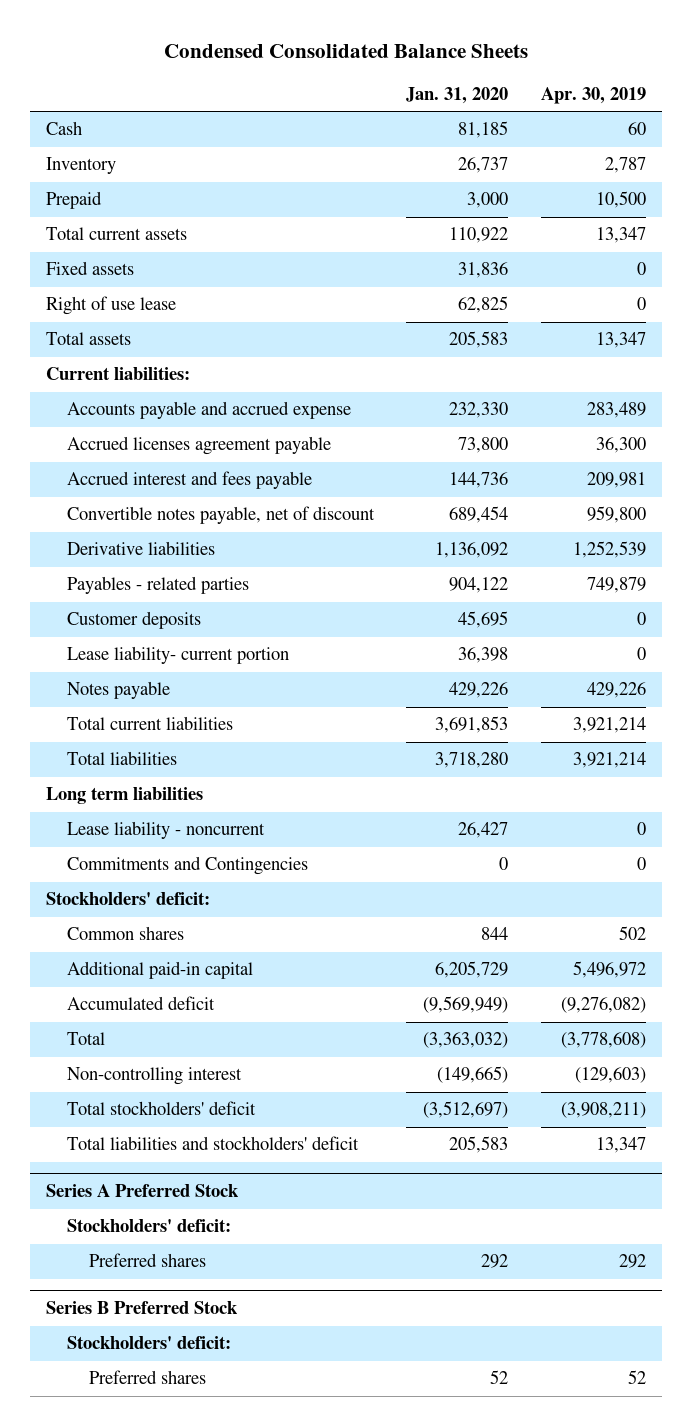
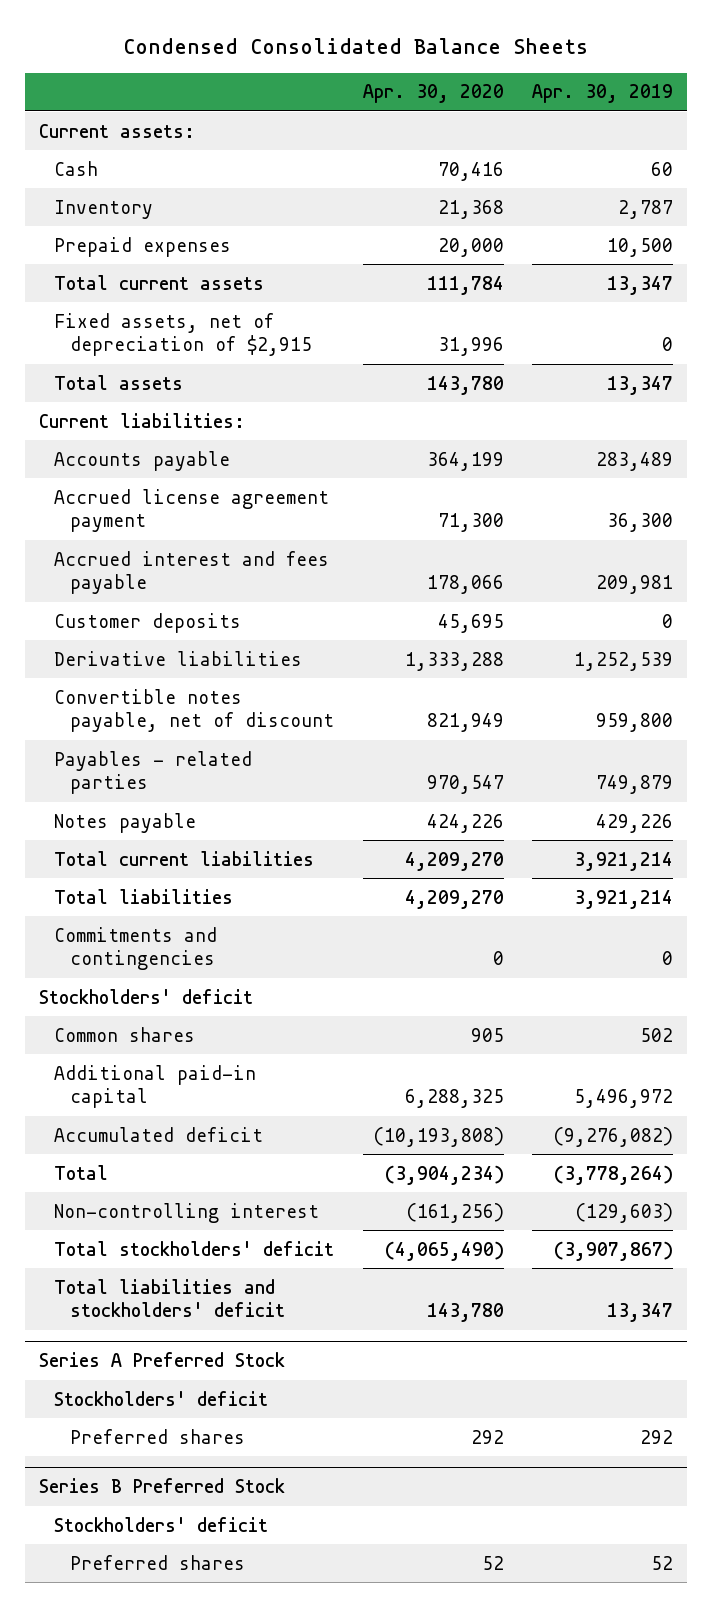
[406,86,509,104] Jan. 31, 2020 -> none
none -> [362,84,504,104] Apr. 30, 2020
none -> [38,123,195,138] Current assets:
[45,191,102,210] Prepaid -> [54,236,232,257] Prepaid expenses
[45,261,134,276] Fixed assets -> none
[45,296,176,316] Right of use lease -> none
none -> [54,312,313,357] Fixed assets, net of depreciation of $2,915
[67,401,352,420] Accounts payable and accrued expense -> [54,450,231,471] Accounts payable
[67,436,332,456] Accrued licenses agreement payable -> [54,488,330,533] Accrued license agreement payment
[67,611,202,630] Customer deposits -> [54,612,242,633] Customer deposits
[67,506,376,525] Convertible notes payable, net of discount -> [54,688,335,733] Convertible notes payable, net of discount
[67,646,290,665] Lease liability- current portion -> none
[45,787,203,805] Long term liabilities -> none
[67,821,266,840] Lease liability - noncurrent -> none
[67,856,309,876] Commitments and Contingencies -> [54,926,218,971] Commitments and contingencies
[45,892,210,906] Stockholders' deficit: -> [38,988,253,1004] Stockholders' deficit
[560,1032,646,1049] (3,778,608) -> [553,1164,673,1185] (3,778,264)
[560,1102,646,1119] (3,908,211) -> [553,1240,673,1261] (3,907,867)
[67,1219,232,1233] Stockholders' deficit: -> [54,1390,269,1406] Stockholders' deficit
[67,1336,232,1350] Stockholders' deficit: -> [54,1516,269,1532] Stockholders' deficit

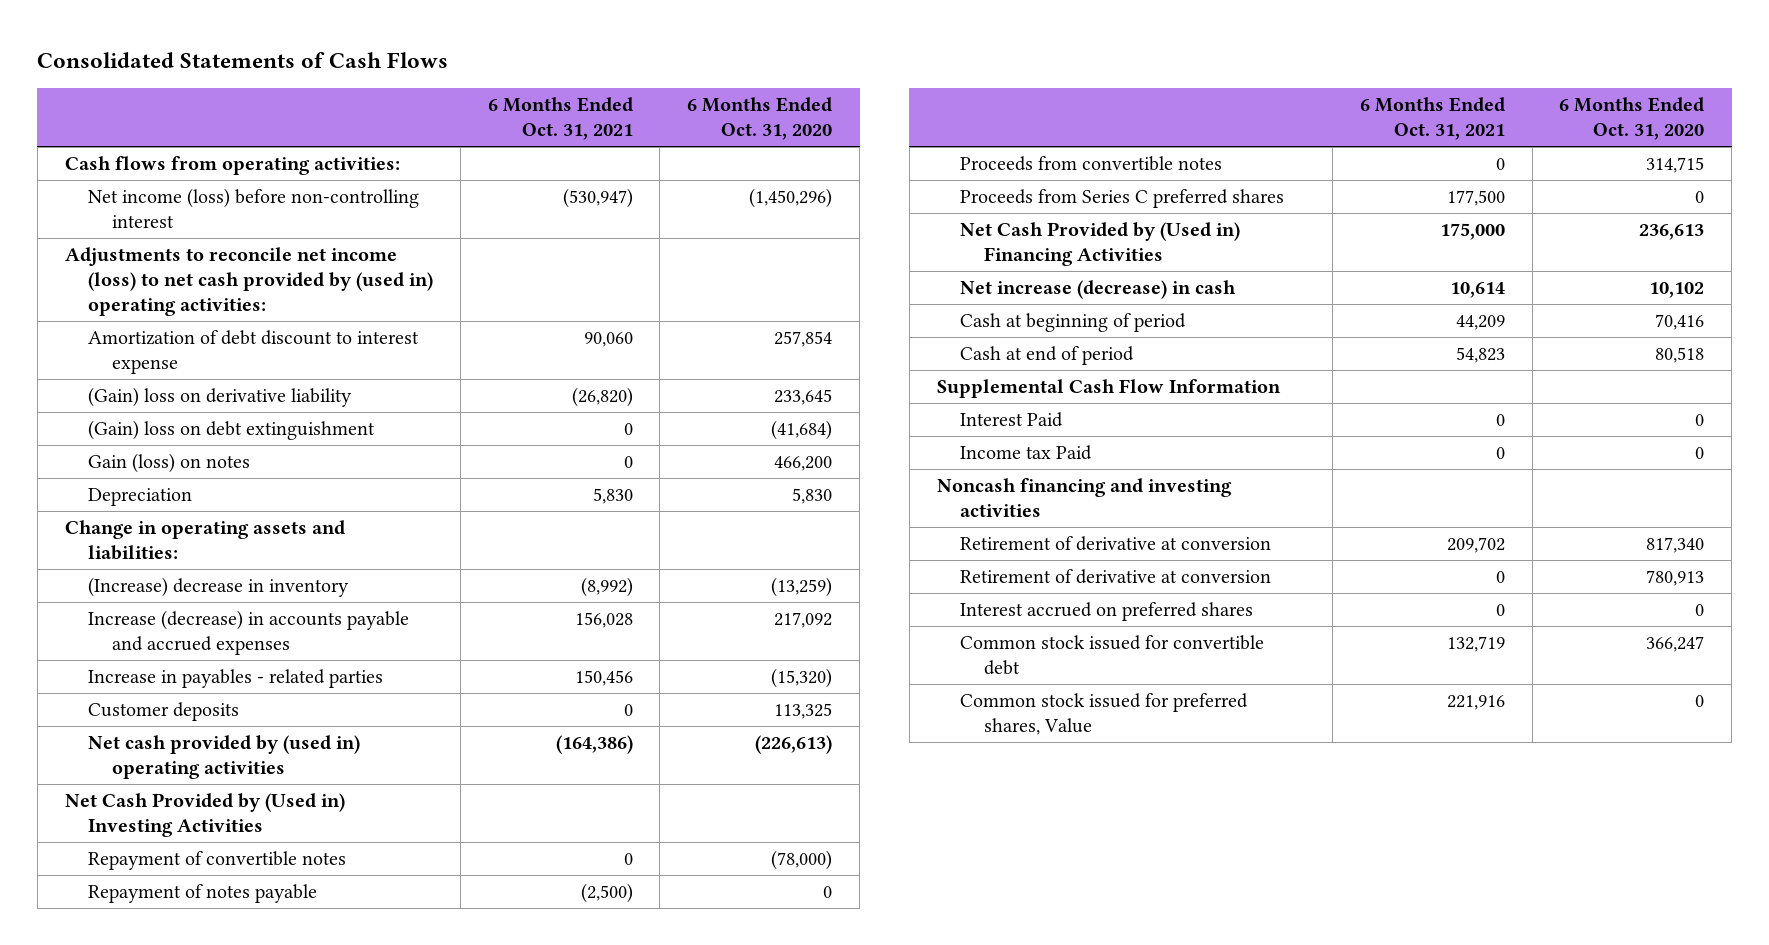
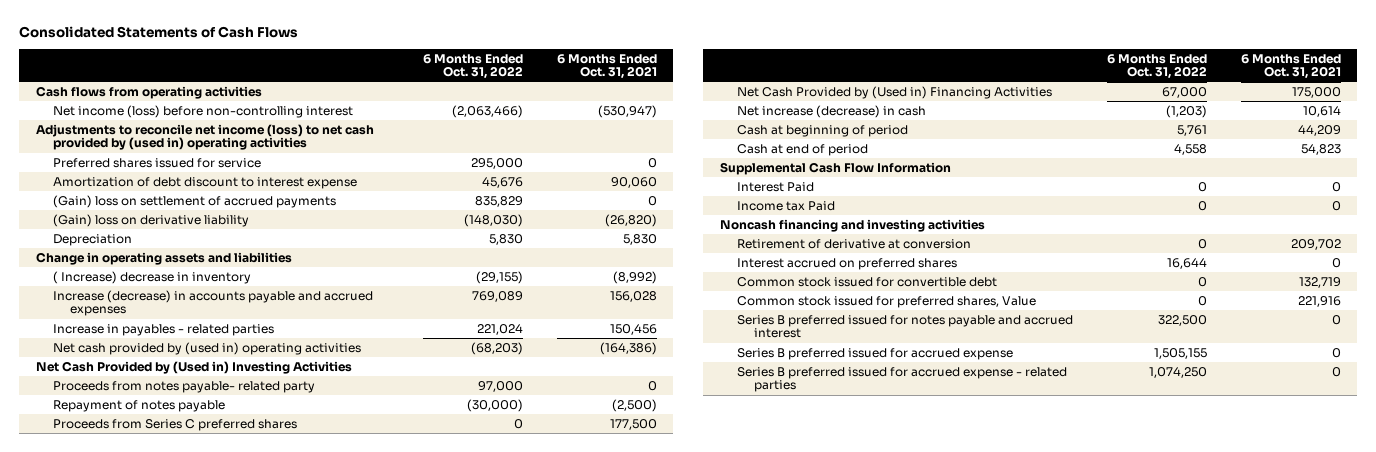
[687,96,833,141] 6 Months Ended Oct. 31, 2020 -> none
none -> [422,53,523,80] 6 Months Ended Oct. 31, 2022
[64,155,400,175] Cash flows from operating activities: -> [35,85,262,99] Cash flows from operating activities
[64,246,434,317] Adjustments to reconcile net income (loss) to net cash provided by (used in) operating activities: -> [35,123,374,151] Adjustments to reconcile net income (loss) to net cash provided by (used in) operating activities
none -> [52,157,261,168] Preferred shares issued for service
none -> [52,194,336,208] (Gain) loss on settlement of accrued payments
[88,419,376,440] (Gain) loss on debt extinguishment -> none
[88,452,251,473] Gain (loss) on notes -> none
[64,519,345,561] Change in operating assets and liabilities: -> [35,251,292,265] Change in operating assets and liabilities
[88,576,350,597] (Increase) decrease in inventory -> [52,270,251,284] ( Increase) decrease in inventory
[88,701,240,721] Customer deposits -> none
[88,850,347,870] Repayment of convertible notes -> none
none -> [52,380,315,393] Proceeds from notes payable- related party
[960,155,1223,171] Proceeds from convertible notes -> none
[960,568,1272,584] Retirement of derivative at conversion -> none
none -> [736,314,1073,339] Series B preferred issued for notes payable and accrued interest
none -> [736,347,1013,360] Series B preferred issued for accrued expense
none -> [736,366,1067,393] Series B preferred issued for accrued expense - related parties

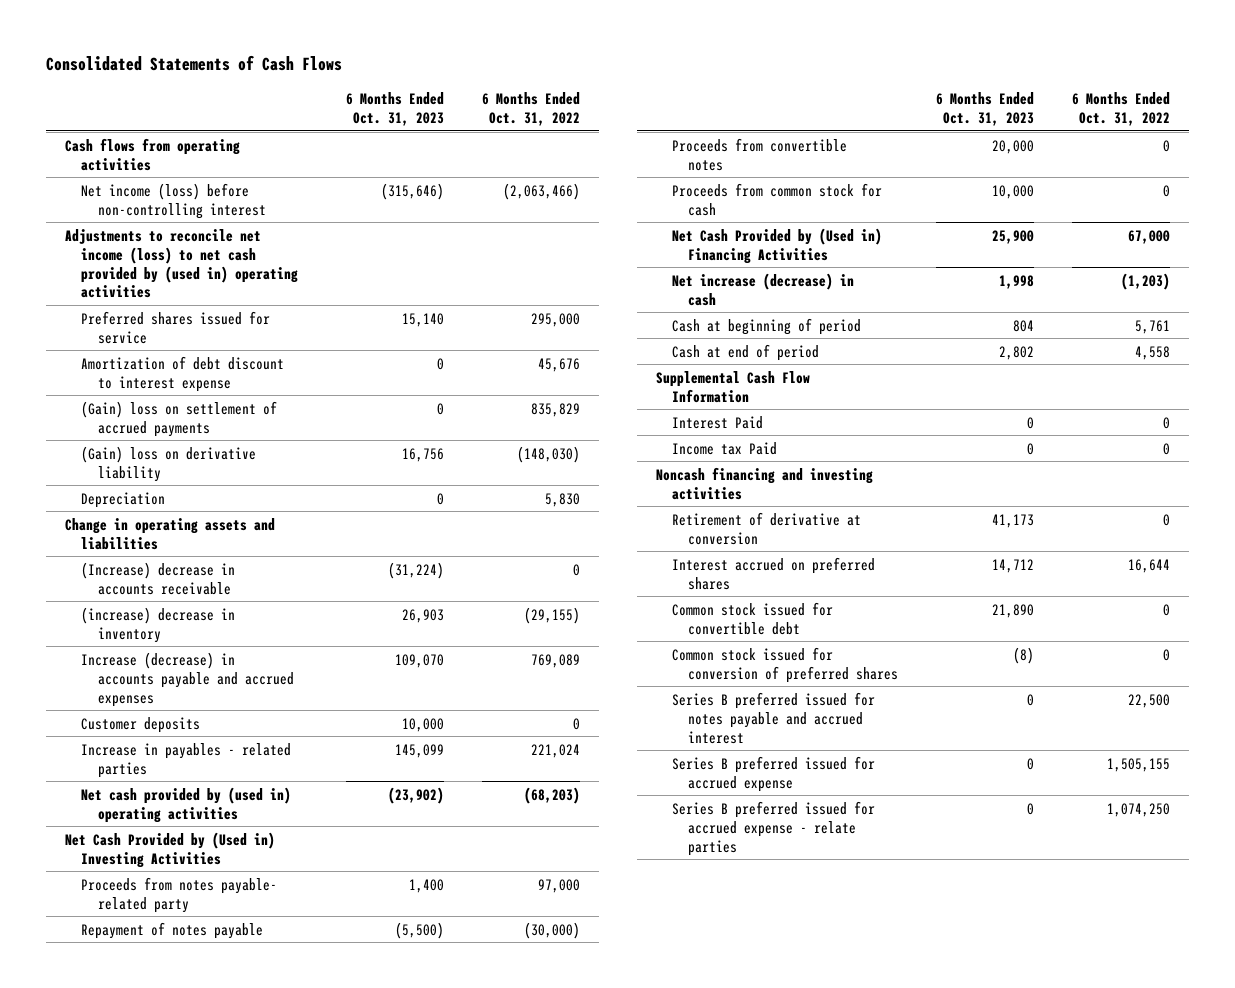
[556,53,657,80] 6 Months Ended Oct. 31, 2021 -> none
none -> [345,91,444,126] 6 Months Ended Oct. 31, 2023
none -> [81,561,236,595] (Increase) decrease in accounts receivable
[52,270,251,284] ( Increase) decrease in inventory -> [81,606,236,643] (increase) decrease in inventory
none -> [81,716,201,733] Customer deposits
[52,418,297,431] Proceeds from Series C preferred shares -> none
none -> [671,137,847,171] Proceeds from convertible notes
none -> [671,182,882,216] Proceeds from common stock for cash
[736,295,1036,308] Common stock issued for preferred shares, Value -> [671,646,899,683] Common stock issued for conversion of preferred shares
[1157,314,1207,326] 322,500 -> [1128,693,1171,708] 22,500
[736,366,1067,393] Series B preferred issued for accrued expense - related parties -> [671,800,875,856] Series B preferred issued for accrued expense - relate parties

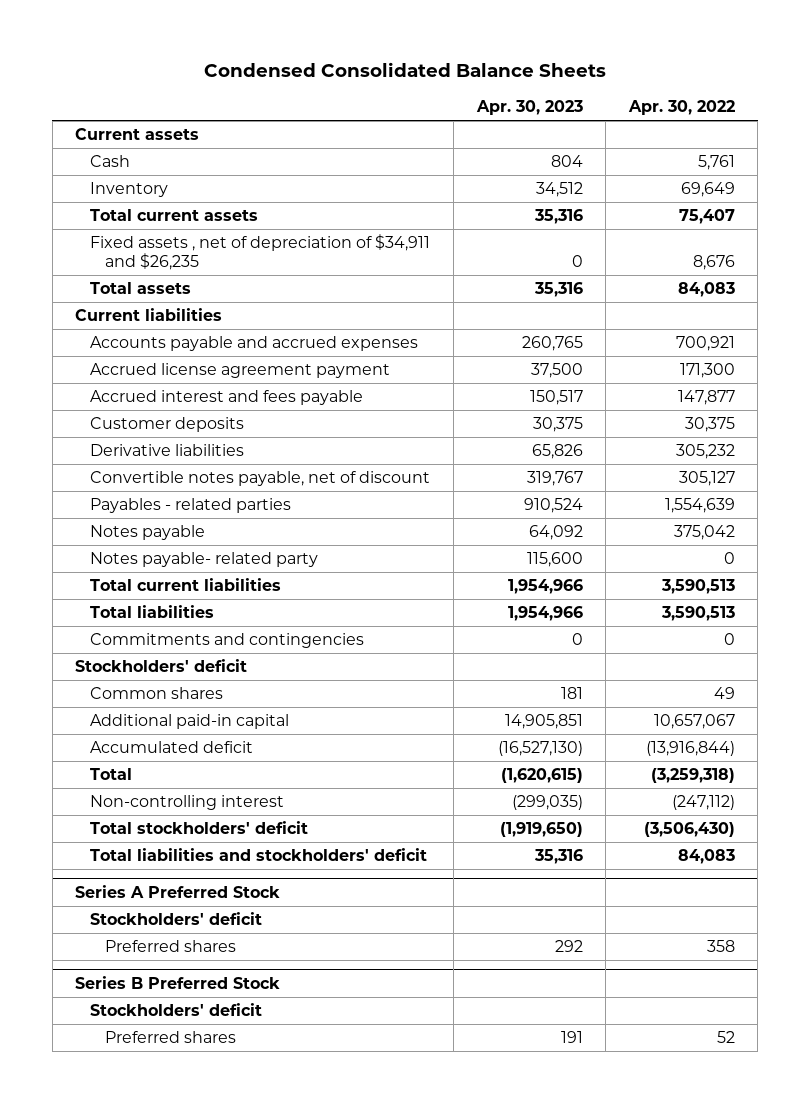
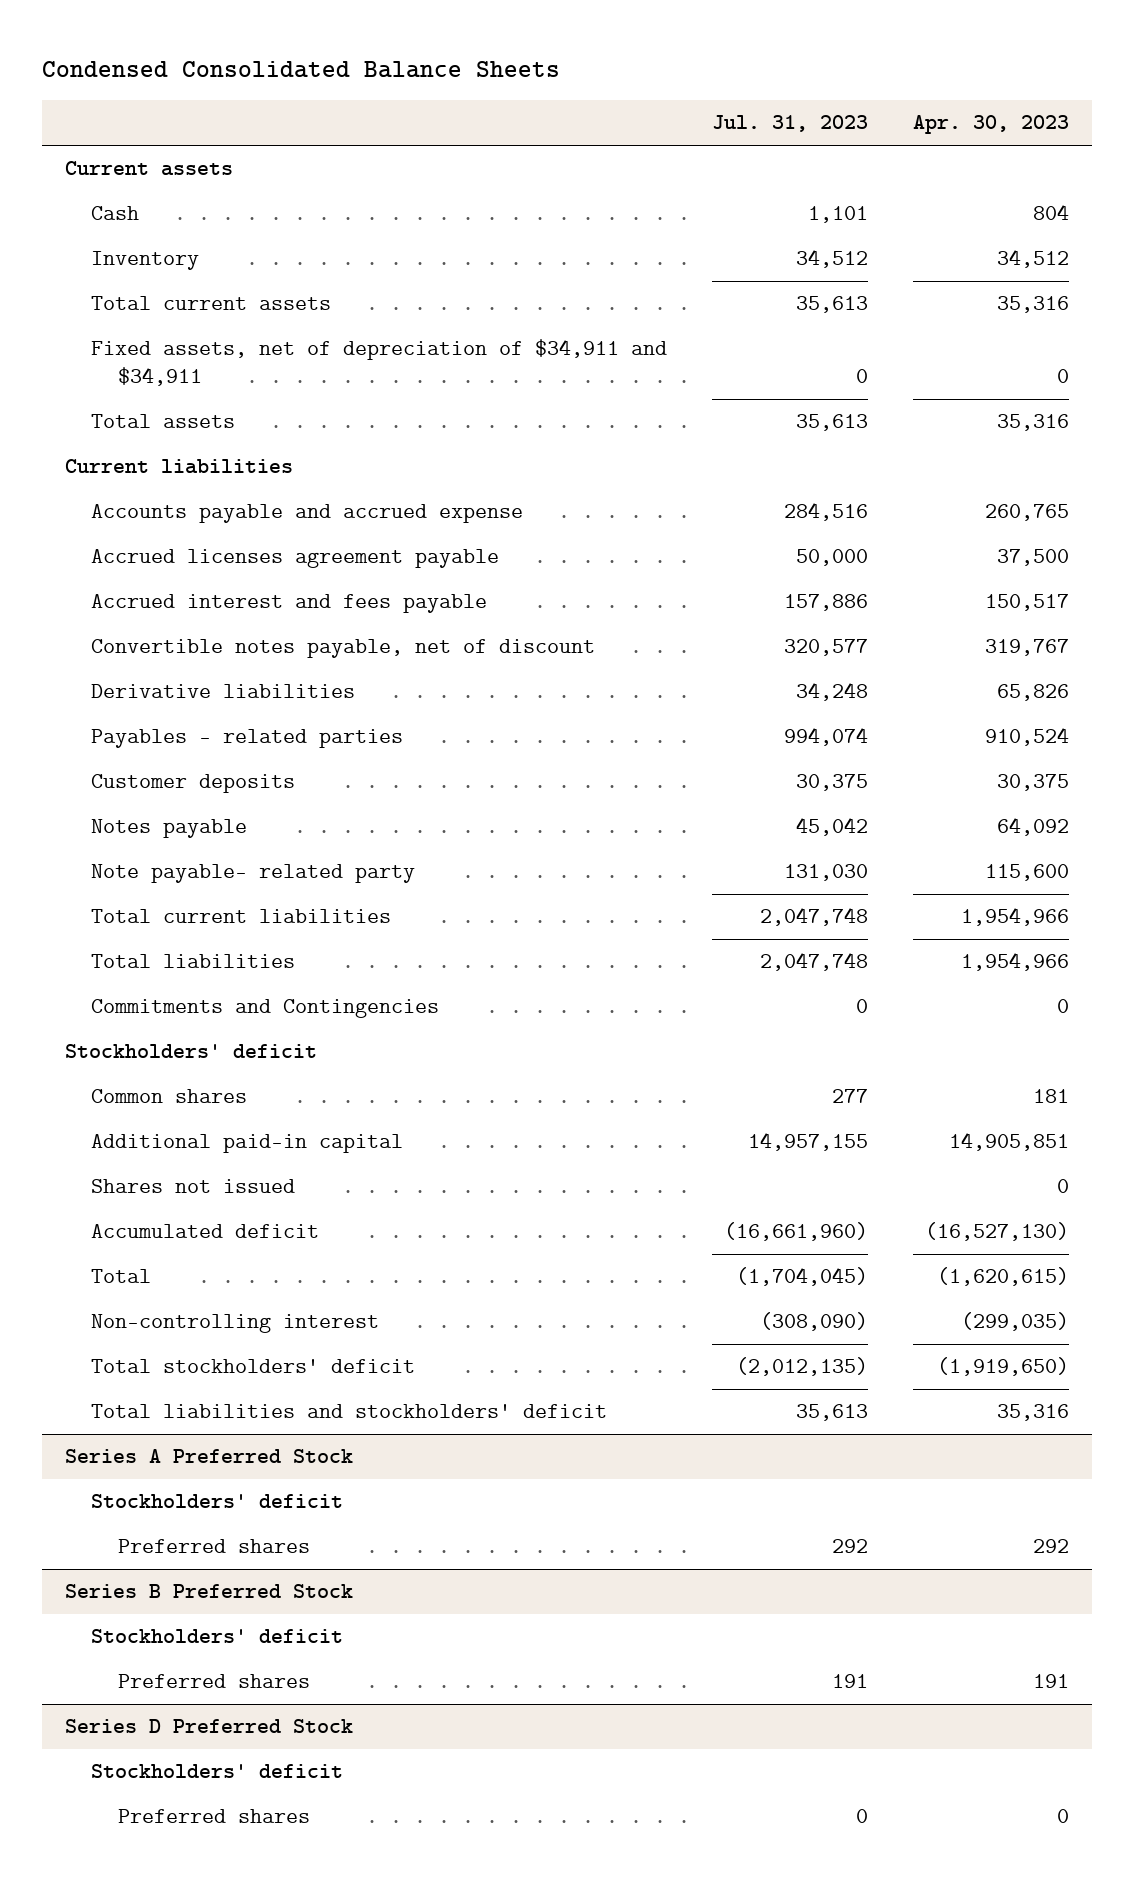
[627,100,735,116] Apr. 30, 2022 -> none
none -> [712,115,869,133] Jul. 31, 2023
[90,234,431,271] Fixed assets , net of depreciation of $34,911 and $26,235 -> [91,339,668,386] Fixed assets, net of depreciation of $34,911 and $34,911
[90,336,419,352] Accounts payable and accrued expenses -> [91,504,524,524] Accounts payable and accrued expense
[90,363,391,379] Accrued license agreement payment -> [91,549,500,569] Accrued licenses agreement payable
[90,444,245,457] Derivative liabilities -> [91,684,356,699] Derivative liabilities
[90,417,245,433] Customer deposits -> [91,774,296,794] Customer deposits
[90,552,319,568] Notes payable- related party -> [91,864,416,884] Note payable- related party
[90,633,365,649] Commitments and contingencies -> [91,999,440,1019] Commitments and Contingencies
none -> [91,1179,296,1194] Shares not issued
none -> [64,1719,353,1734] Series D Preferred Stock
none -> [91,1764,344,1779] Stockholders' deficit
none -> [117,1809,310,1824] Preferred shares

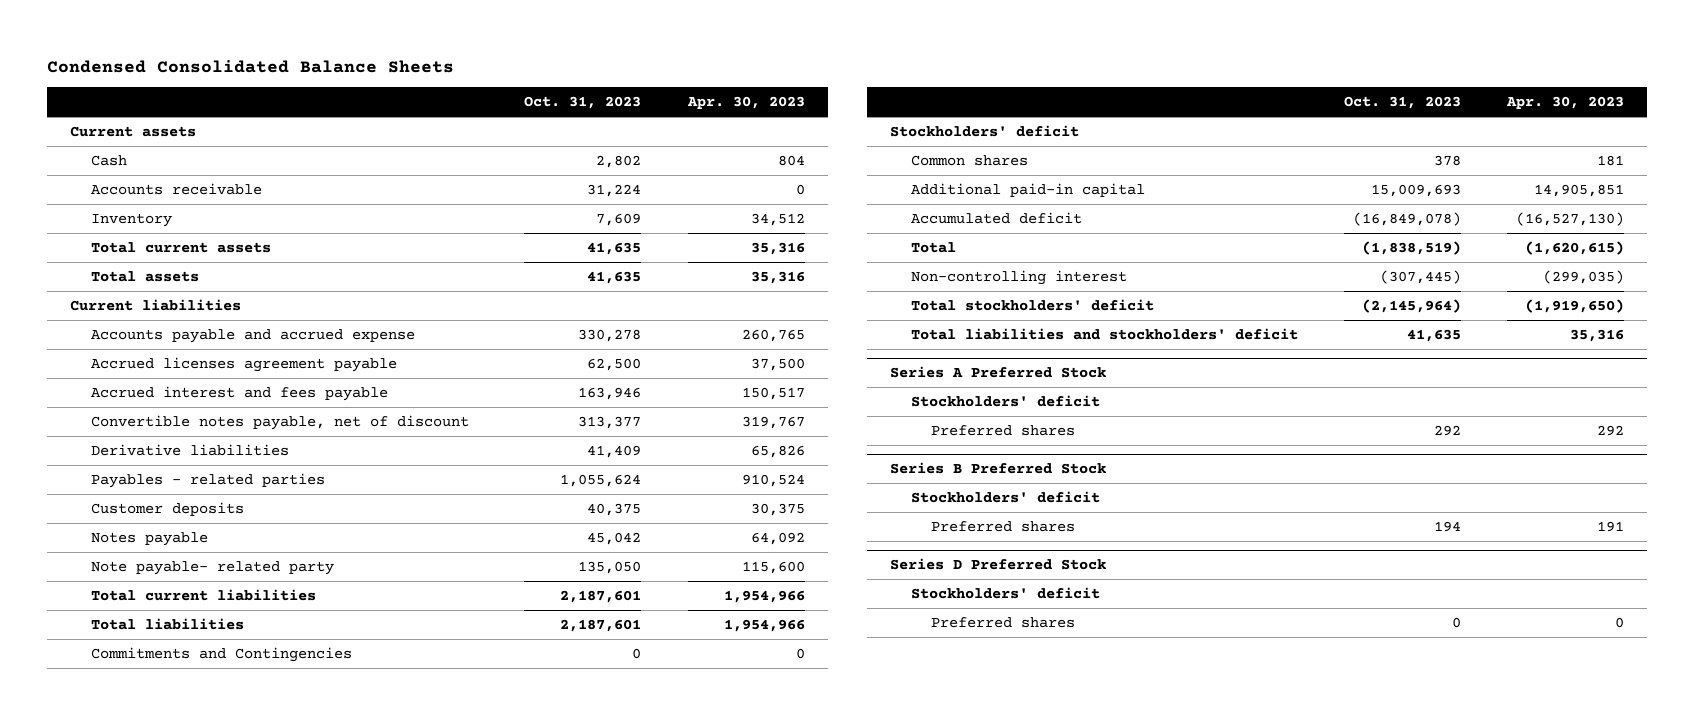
[712,115,869,133] Jul. 31, 2023 -> none
none -> [524,96,642,110] Oct. 31, 2023
none -> [91,183,263,196] Accounts receivable
[91,339,668,386] Fixed assets, net of depreciation of $34,911 and $34,911 -> none
[91,1179,296,1194] Shares not issued -> none

